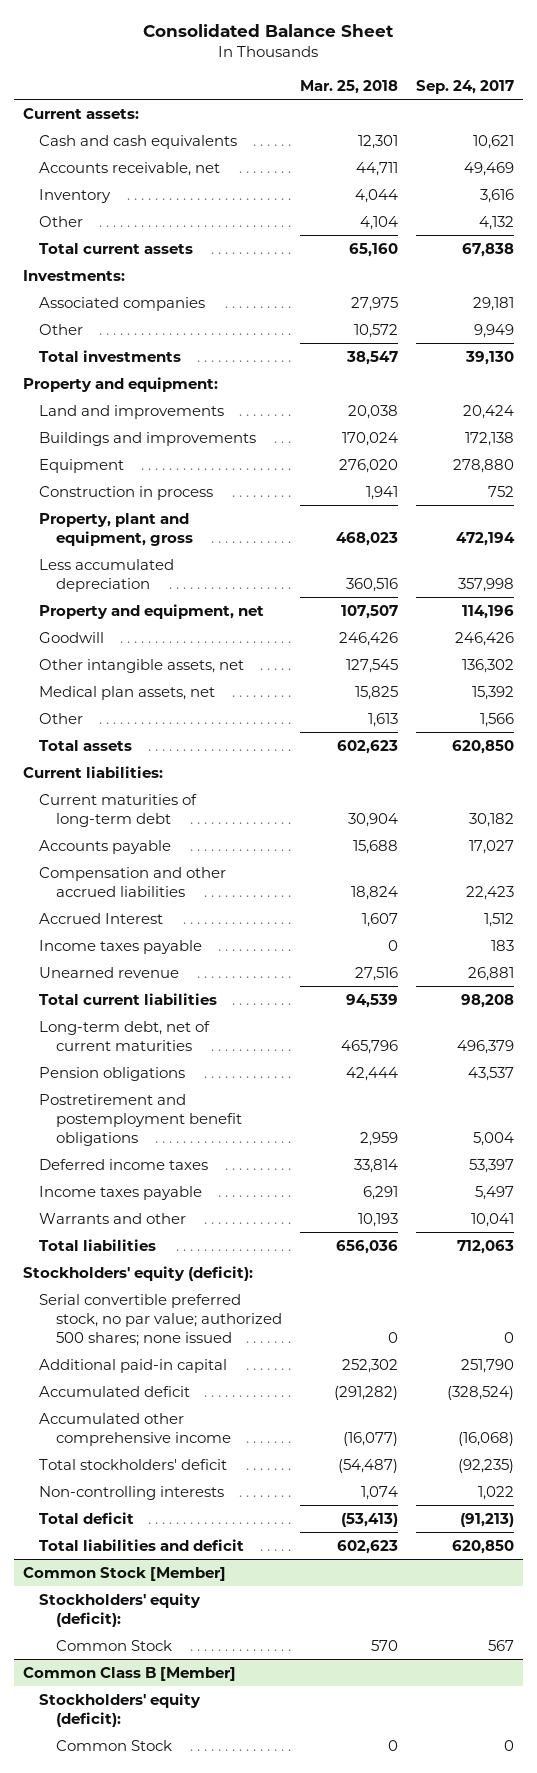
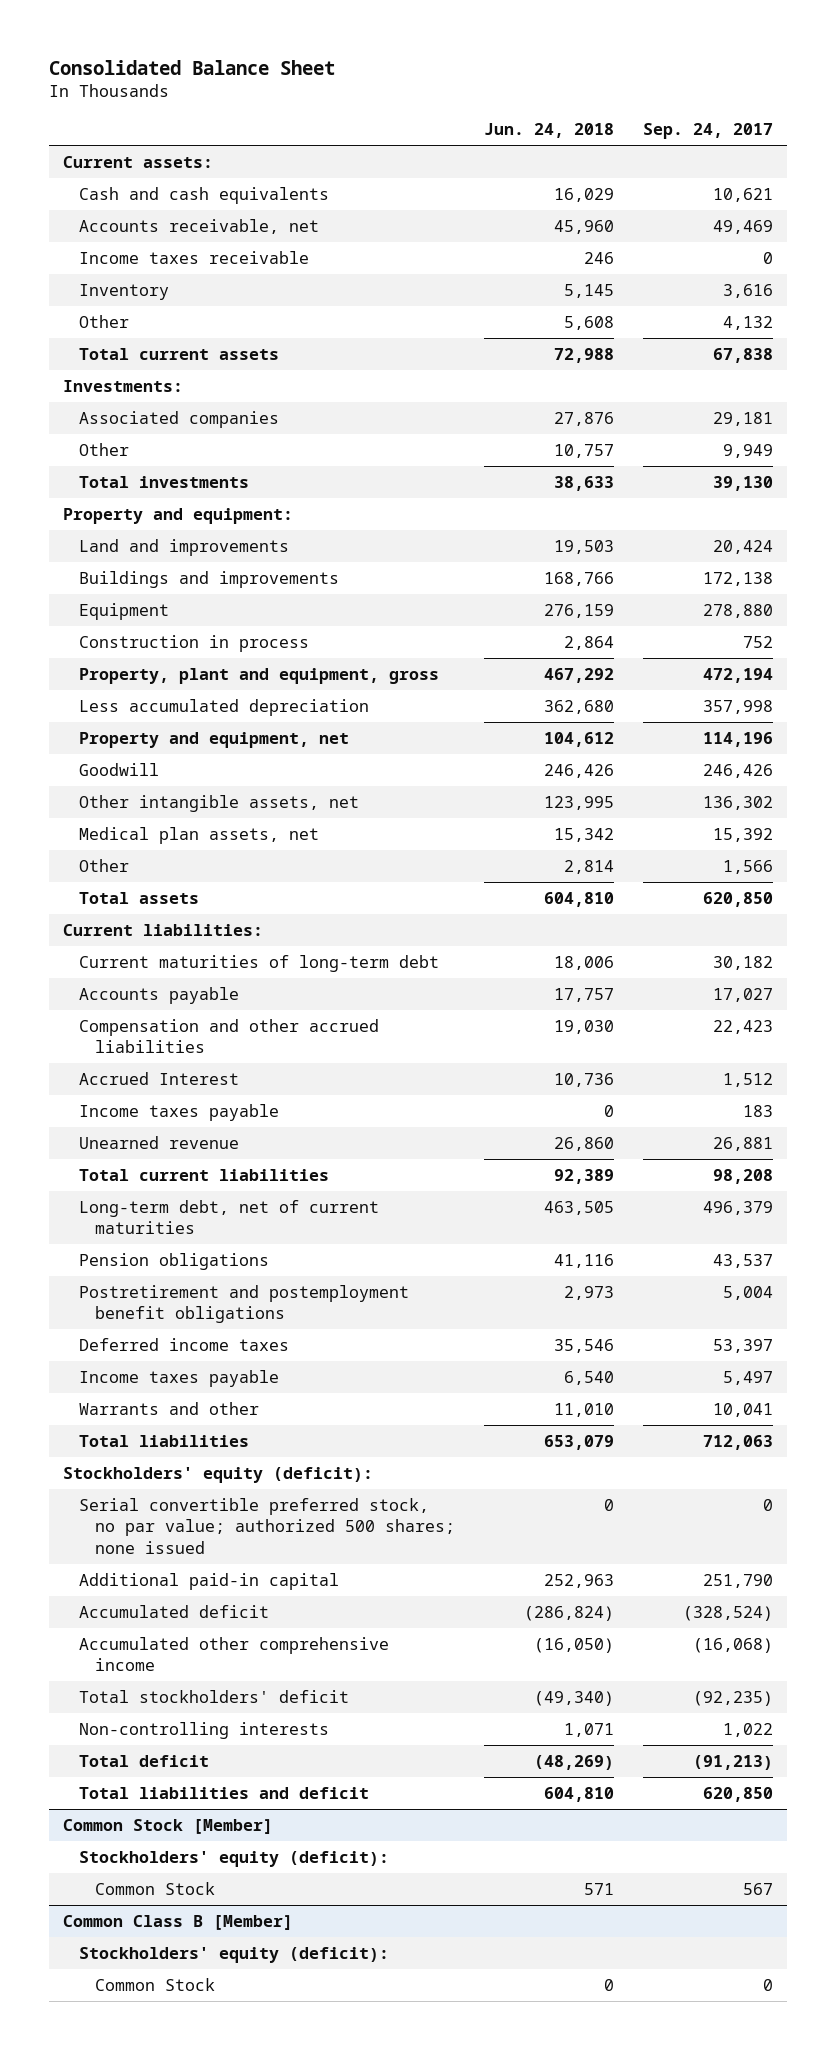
[299,79,398,94] Mar. 25, 2018 -> none
none -> [484,123,615,139] Jun. 24, 2018
none -> [79,250,310,264] Income taxes receivable

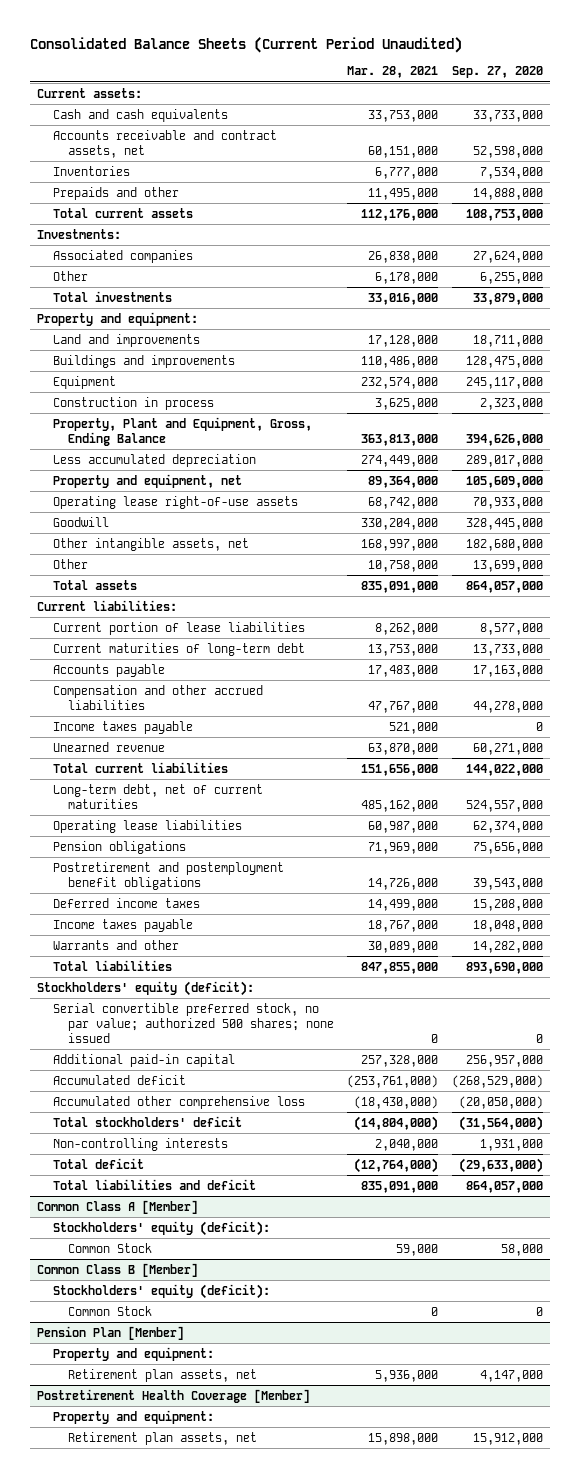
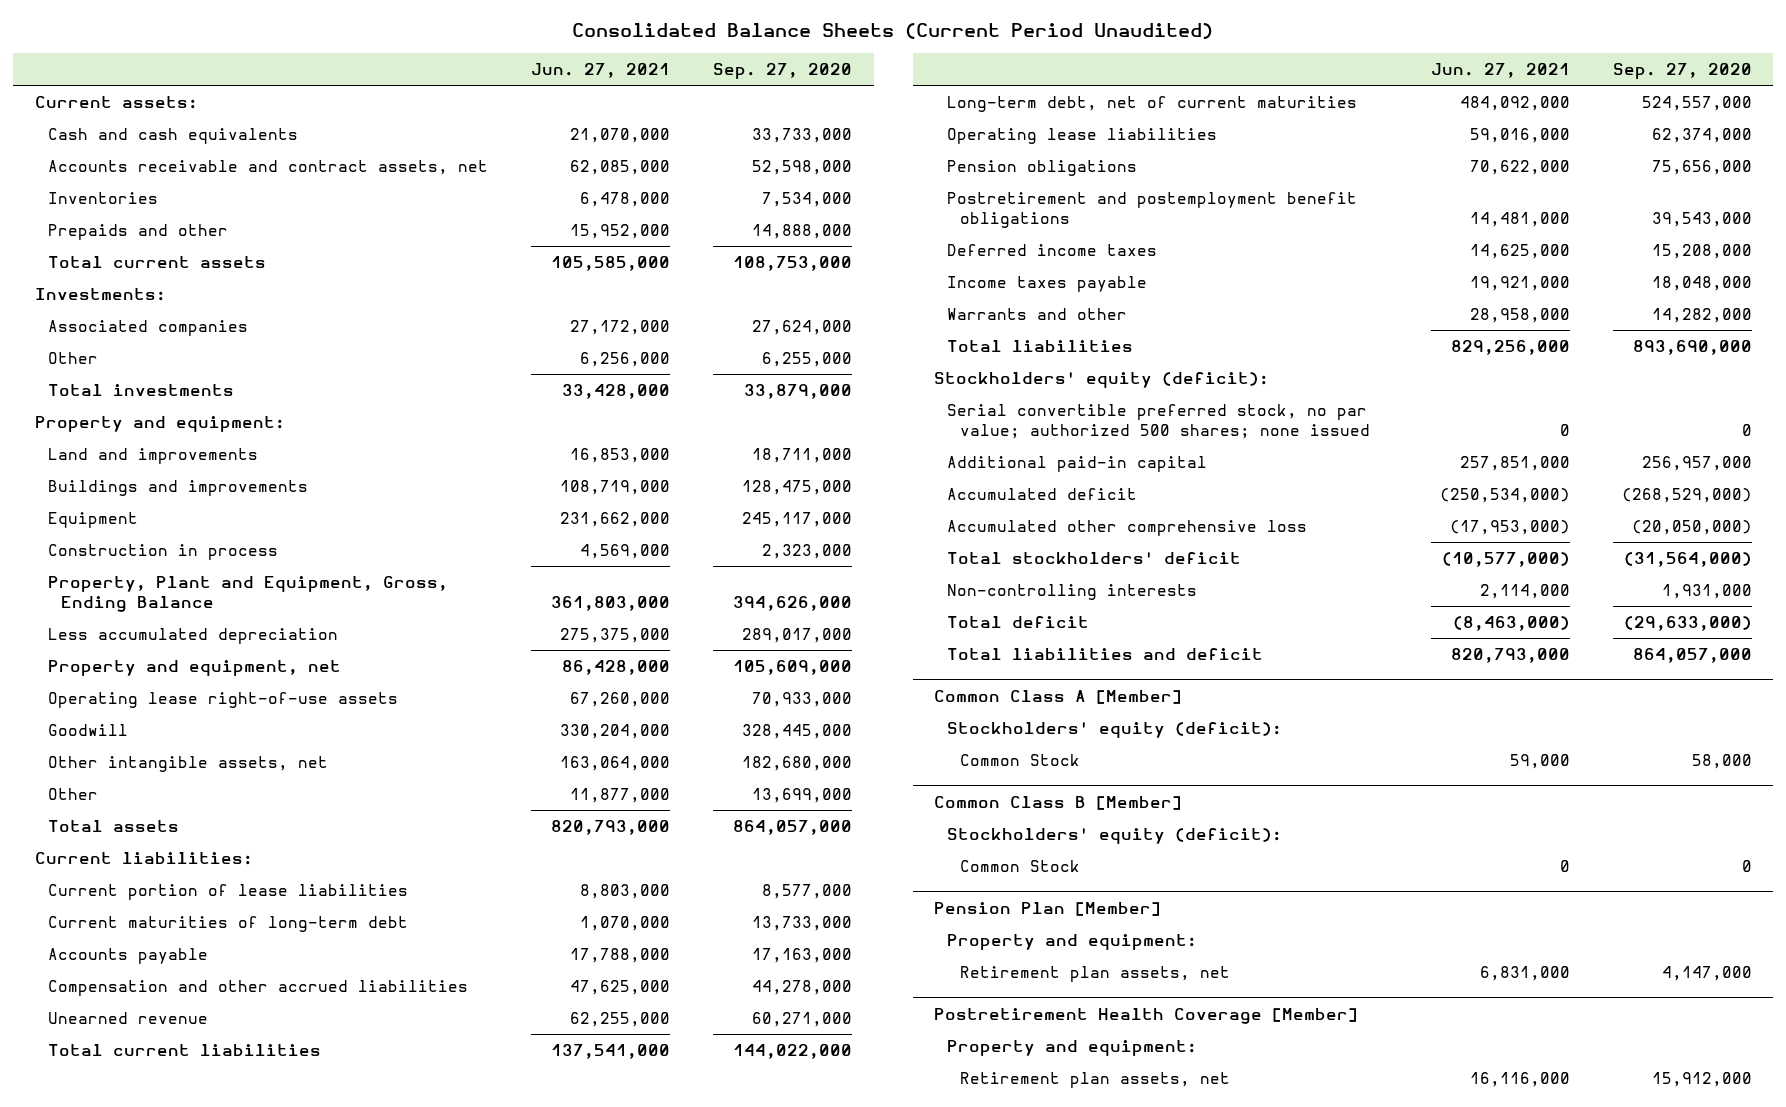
[347,66,439,79] Mar. 28, 2021 -> none
none -> [530,63,670,79] Jun. 27, 2021
[52,720,193,734] Income taxes payable -> none

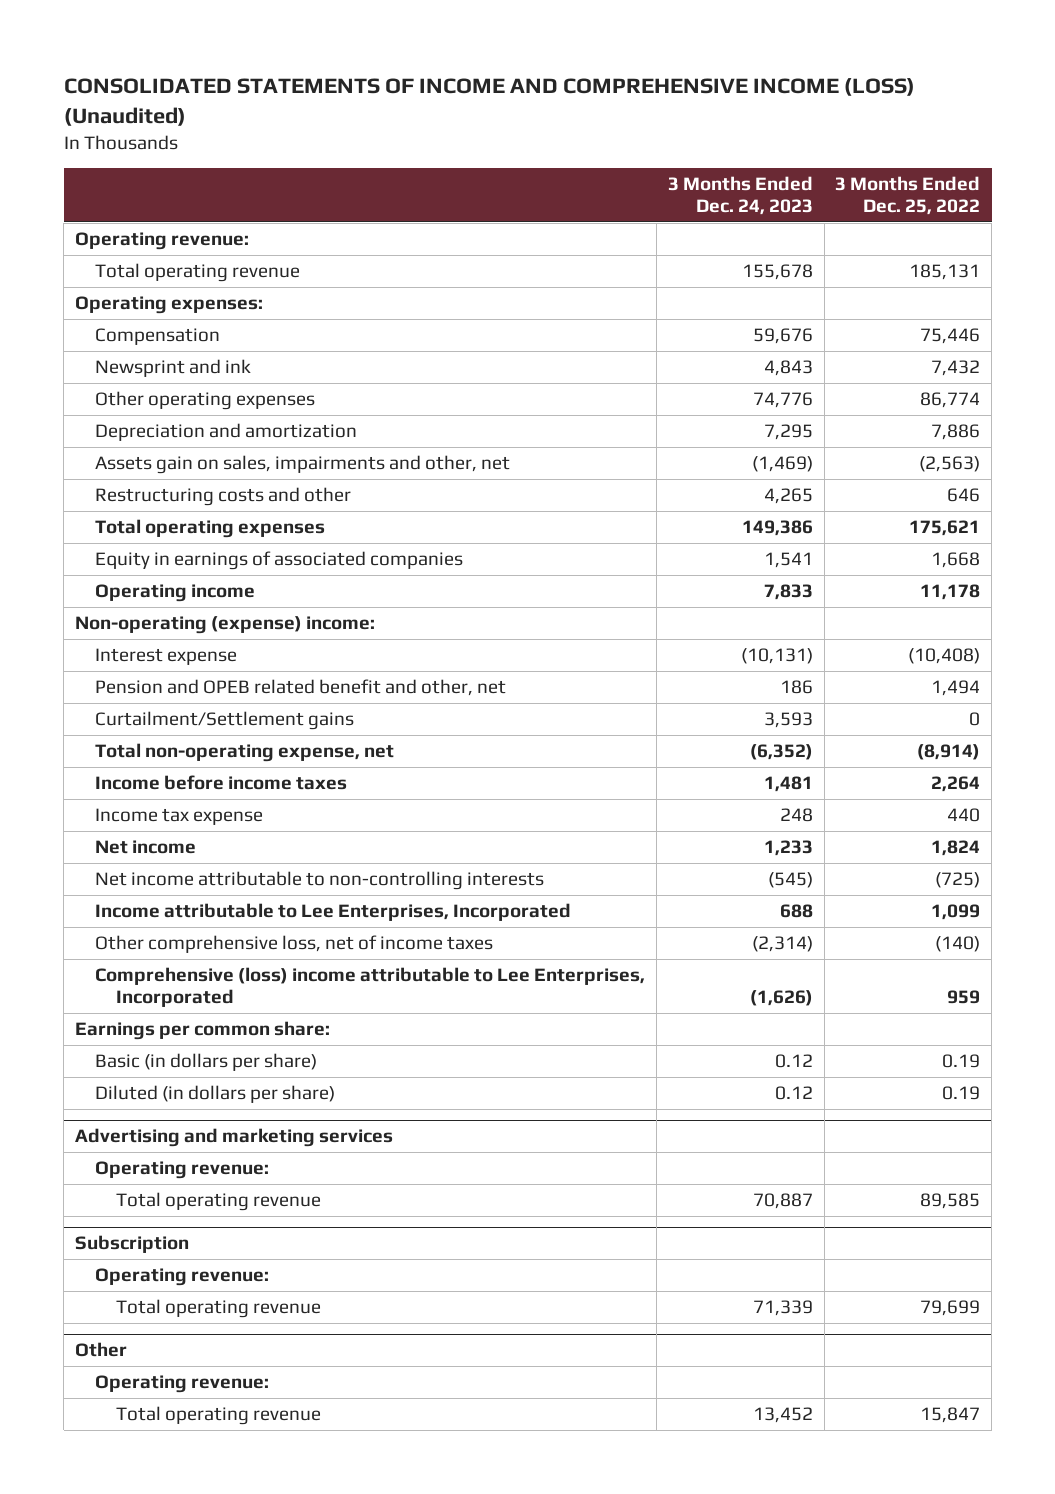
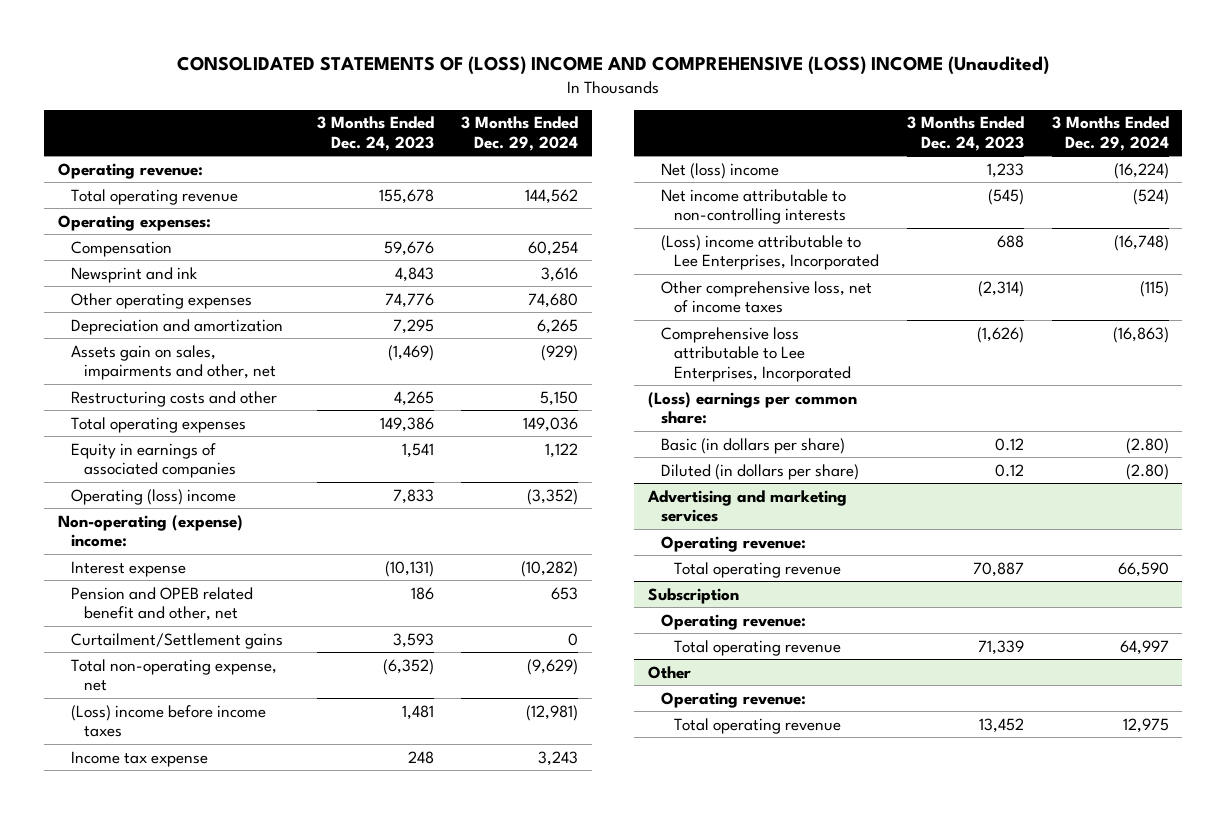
[63,78,915,126] CONSOLIDATED STATEMENTS OF INCOME AND COMPREHENSIVE INCOME (LOSS) (Unaudited) -> [177,55,1050,75] CONSOLIDATED STATEMENTS OF (LOSS) INCOME AND COMPREHENSIVE (LOSS) INCOME (Unaudited)
[835,175,981,216] 3 Months Ended Dec. 25, 2022 -> none
none -> [461,116,579,151] 3 Months Ended Dec. 29, 2024
[95,584,256,603] Operating income -> [70,488,236,505] Operating (loss) income
[95,775,348,791] Income before income taxes -> [70,704,266,738] (Loss) income before income taxes
[95,840,197,855] Net income -> [661,162,780,179] Net (loss) income
[95,903,572,922] Income attributable to Lee Enterprises, Incorporated -> [661,234,880,271] (Loss) income attributable to Lee Enterprises, Incorporated
[95,967,646,1008] Comprehensive (loss) income attributable to Lee Enterprises, Incorporated -> [661,326,852,382] Comprehensive loss attributable to Lee Enterprises, Incorporated
[75,1021,331,1041] Earnings per common share: -> [648,391,858,425] (Loss) earnings per common share:

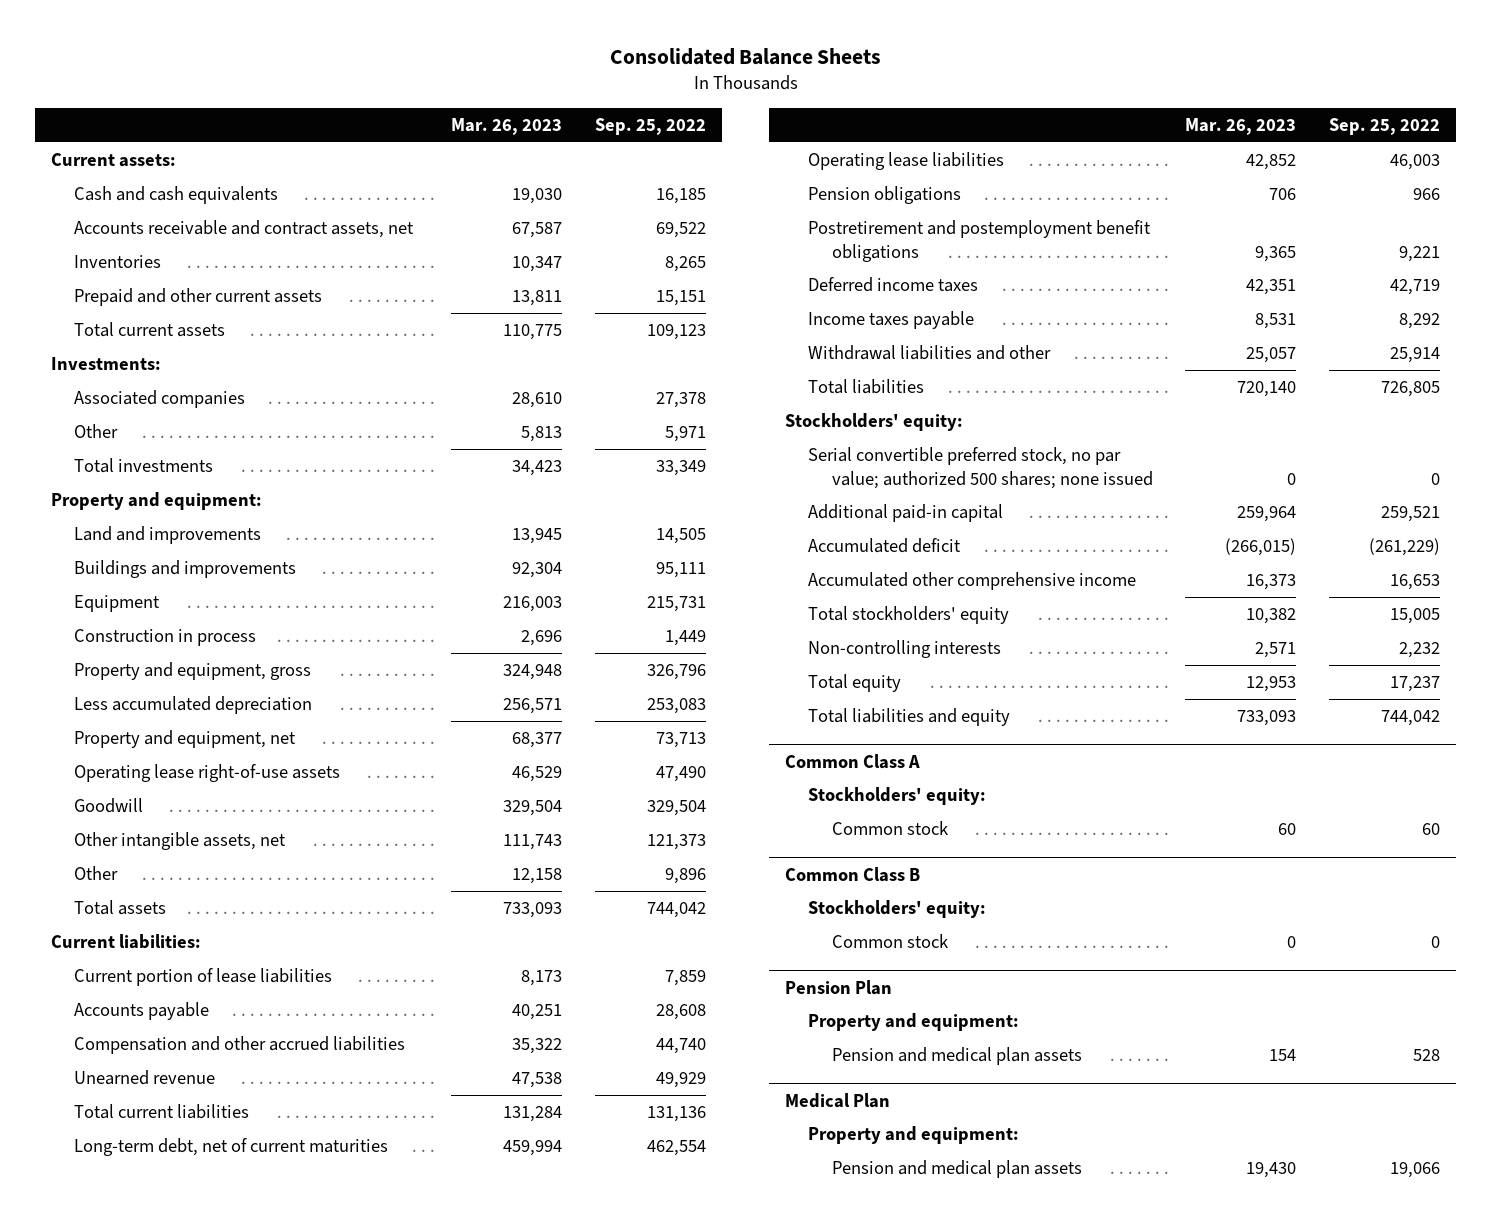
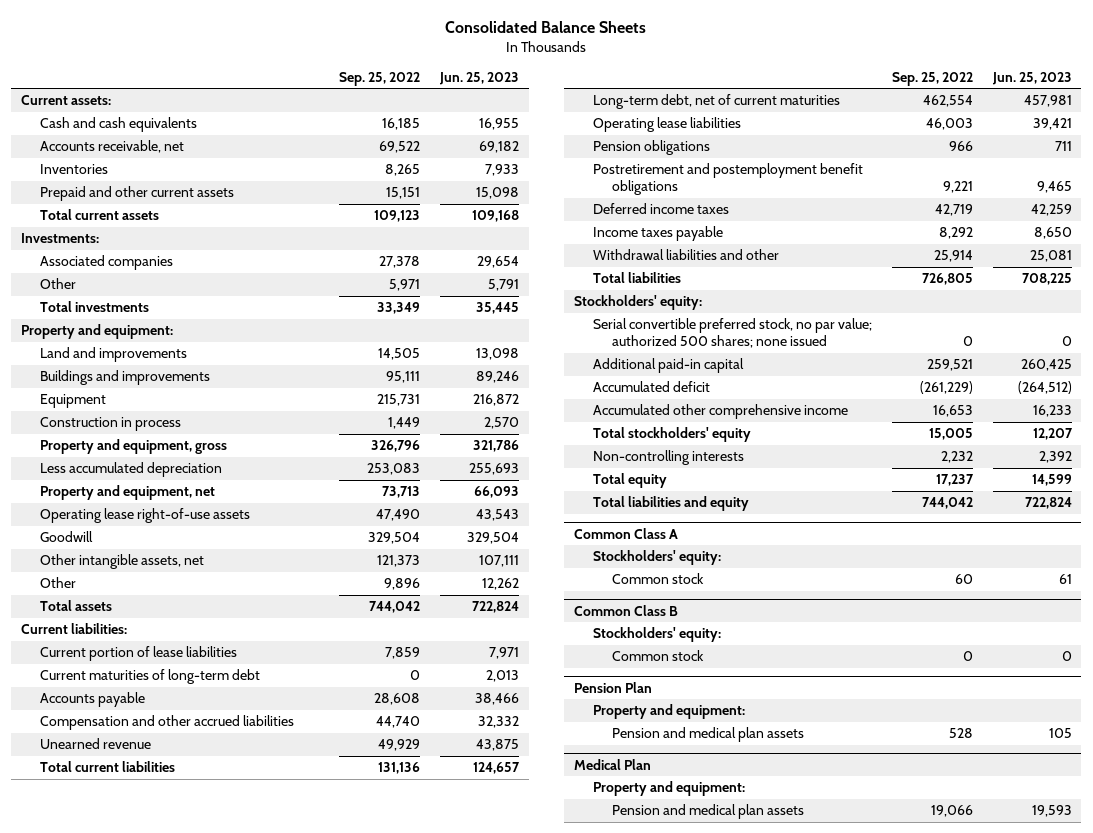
[451,118,563,136] Mar. 26, 2023 -> none
none -> [439,71,520,85] Jun. 25, 2023
[74,220,415,239] Accounts receivable and contract assets, net -> [40,140,185,154] Accounts receivable, net
none -> [40,669,261,685] Current maturities of long-term debt

